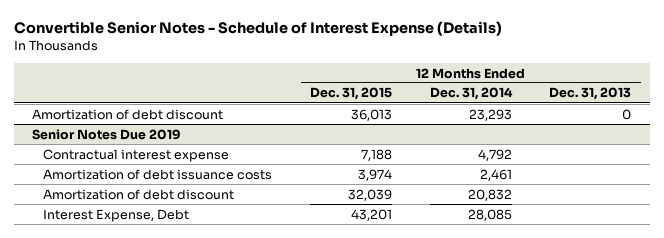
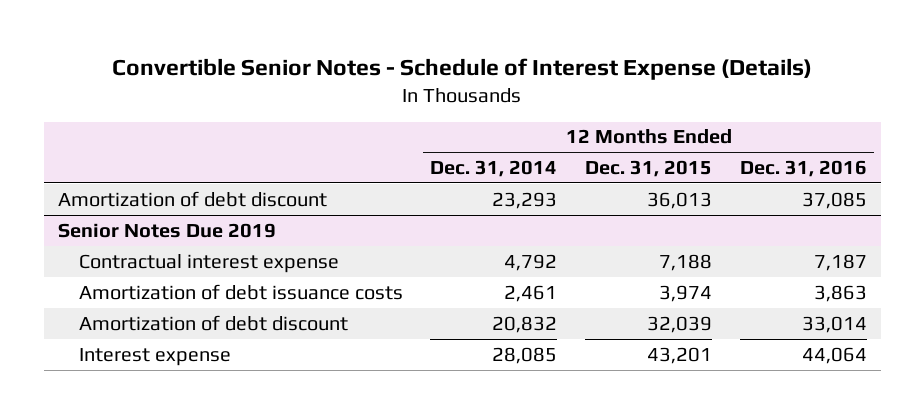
[549,87,632,101] Dec. 31, 2013 -> none
none -> [739,160,867,178] Dec. 31, 2016
[43,208,190,222] Interest Expense, Debt -> [78,347,231,366] Interest expense

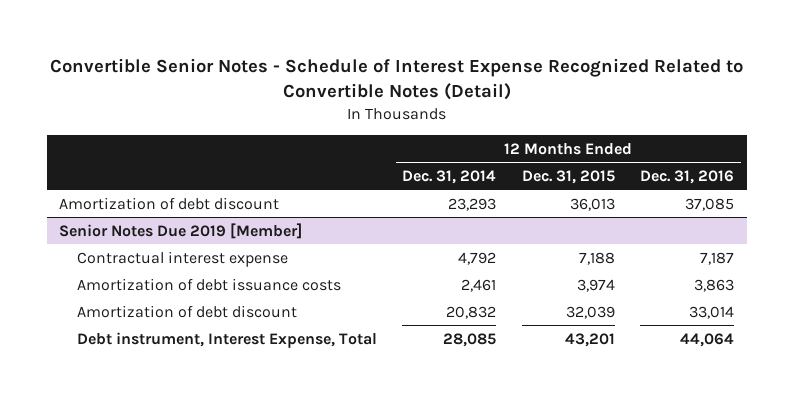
[112,57,813,80] Convertible Senior Notes - Schedule of Interest Expense (Details) -> [49,57,743,100] Convertible Senior Notes - Schedule of Interest Expense Recognized Related to Convertible Notes (Detail)
[57,222,276,238] Senior Notes Due 2019 -> [59,222,303,239] Senior Notes Due 2019 [Member]
[78,347,231,366] Interest expense -> [76,331,377,348] Debt instrument, Interest Expense, Total

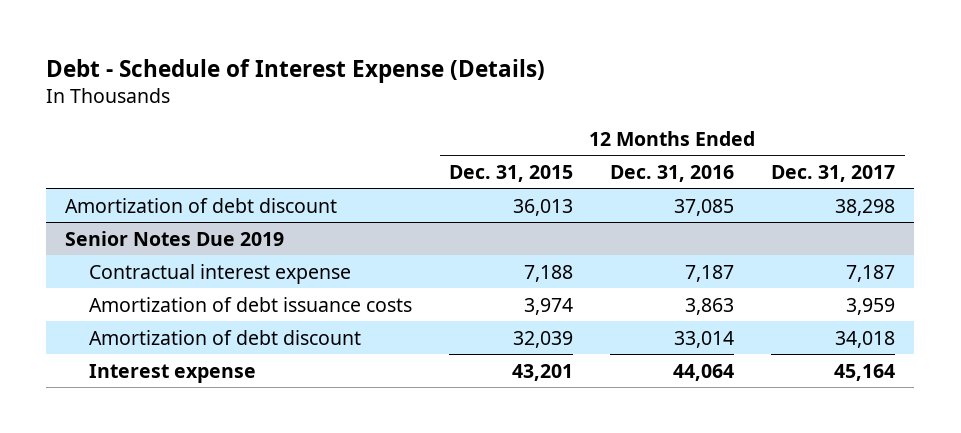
[49,57,743,100] Convertible Senior Notes - Schedule of Interest Expense Recognized Related to Convertible Notes (Detail) -> [46,58,546,83] Debt - Schedule of Interest Expense (Details)
[402,169,497,184] Dec. 31, 2014 -> none
none -> [771,164,896,182] Dec. 31, 2017
[59,222,303,239] Senior Notes Due 2019 [Member] -> [65,230,285,246] Senior Notes Due 2019
[76,331,377,348] Debt instrument, Interest Expense, Total -> [88,363,256,383] Interest expense

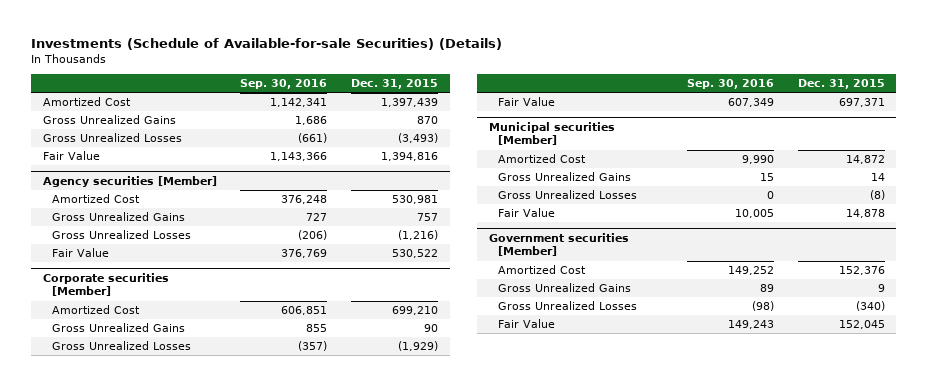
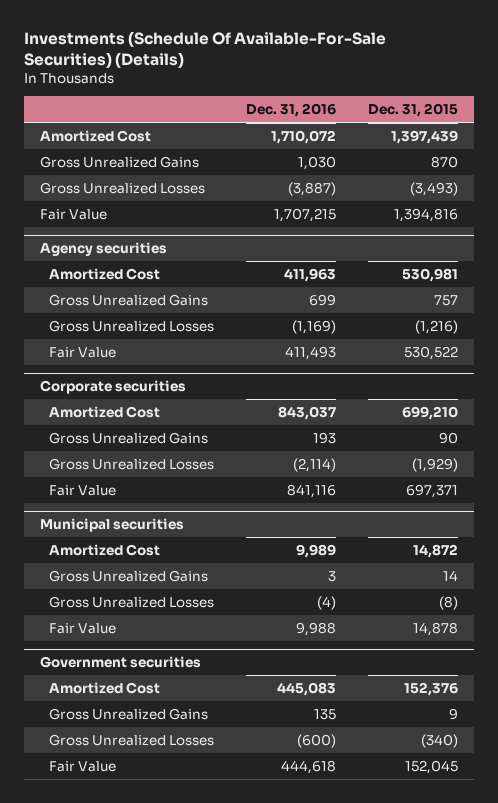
[30,38,502,51] Investments (Schedule of Available-for-sale Securities) (Details) -> [23,31,386,69] Investments (Schedule Of Available-For-Sale Securities) (Details)
[240,79,328,90] Sep. 30, 2016 -> none
none -> [246,103,337,118] Dec. 31, 2016
[42,175,217,187] Agency securities [Member] -> [39,242,167,257] Agency securities
[42,272,169,297] Corporate securities [Member] -> [39,380,186,395] Corporate securities
[489,121,616,146] Municipal securities [Member] -> [39,518,184,533] Municipal securities
[489,232,630,257] Government securities [Member] -> [39,656,201,669] Government securities

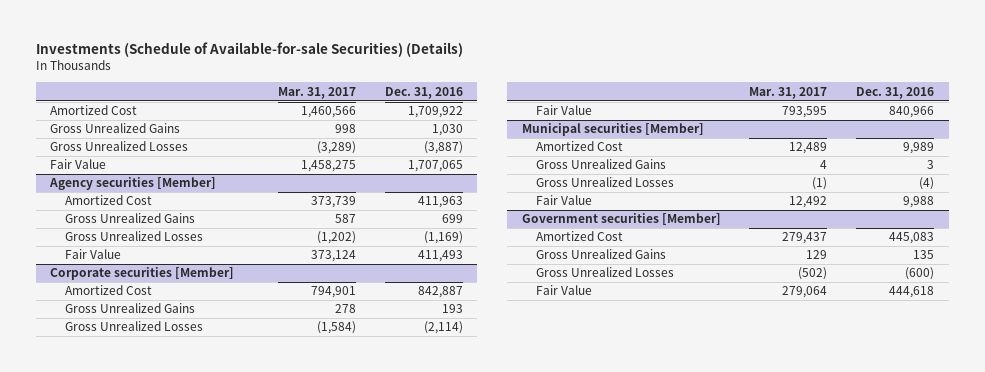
[23,31,386,69] Investments (Schedule Of Available-For-Sale Securities) (Details) -> [36,42,464,58] Investments (Schedule of Available-for-sale Securities) (Details)
[368,103,459,118] Dec. 31, 2015 -> none
none -> [278,86,357,99] Mar. 31, 2017
[271,129,337,144] 1,710,072 -> [408,106,464,119] 1,709,922
[274,207,337,222] 1,707,215 -> [408,160,464,173] 1,707,065
[39,242,167,257] Agency securities -> [49,177,217,191] Agency securities [Member]
[39,380,186,395] Corporate securities -> [50,267,235,281] Corporate securities [Member]
[278,405,337,420] 843,037 -> [418,286,464,299] 842,887
[287,483,337,498] 841,116 -> [889,106,935,119] 840,966
[39,518,184,533] Municipal securities -> [521,123,704,137] Municipal securities [Member]
[39,656,201,669] Government securities -> [521,213,721,226] Government securities [Member]

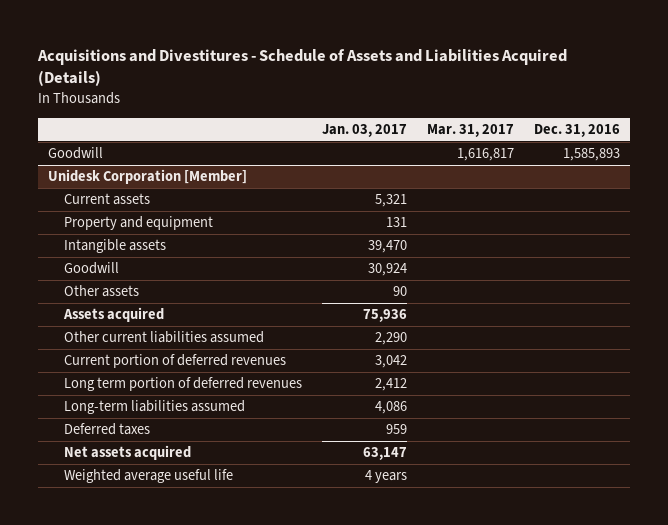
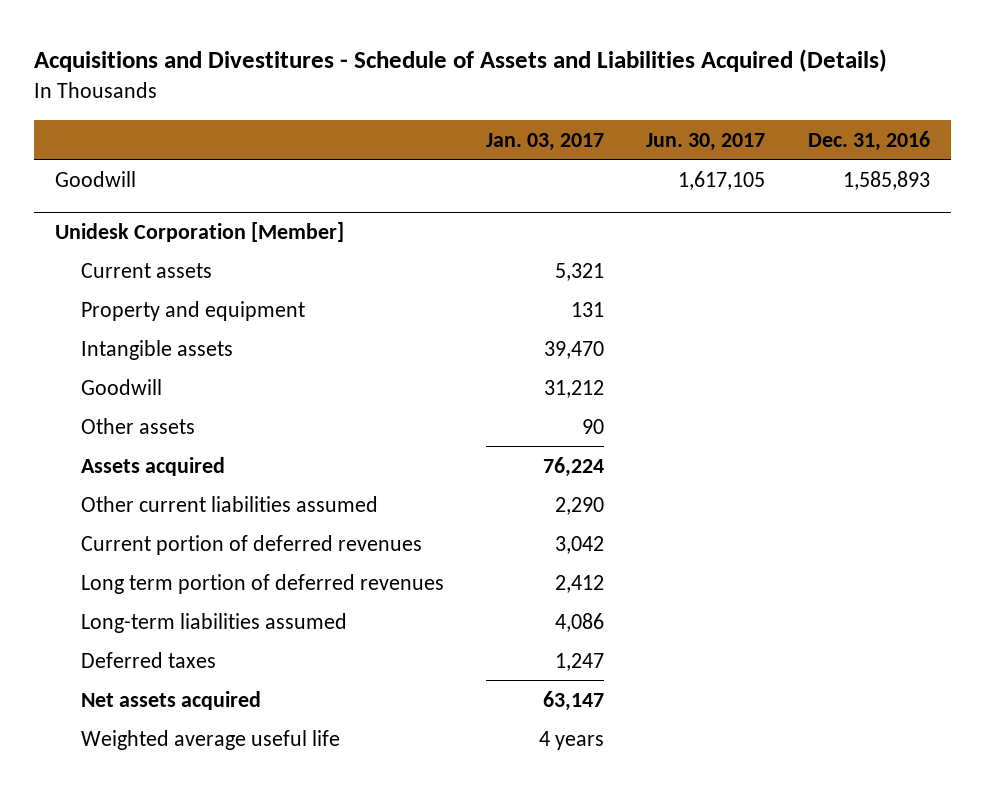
[426,123,514,137] Mar. 31, 2017 -> none
none -> [646,132,766,151] Jun. 30, 2017
[368,263,408,277] 30,924 -> [544,379,605,398] 31,212
[363,309,408,323] 75,936 -> [543,456,605,477] 76,224
[386,424,408,435] 959 -> [555,652,605,671] 1,247

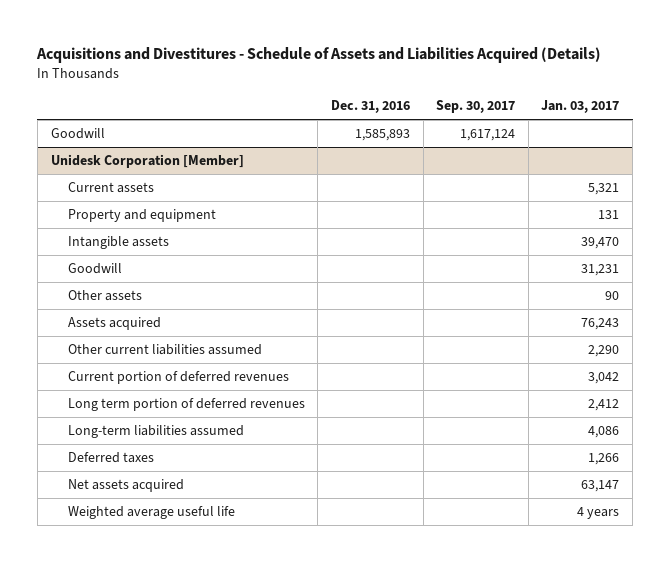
[646,132,766,151] Jun. 30, 2017 -> none
none -> [436,100,516,114] Sep. 30, 2017
[544,379,605,398] 31,212 -> [581,264,620,277] 31,231
[543,456,605,477] 76,224 -> [581,318,620,331] 76,243
[555,652,605,671] 1,247 -> [588,453,620,466] 1,266

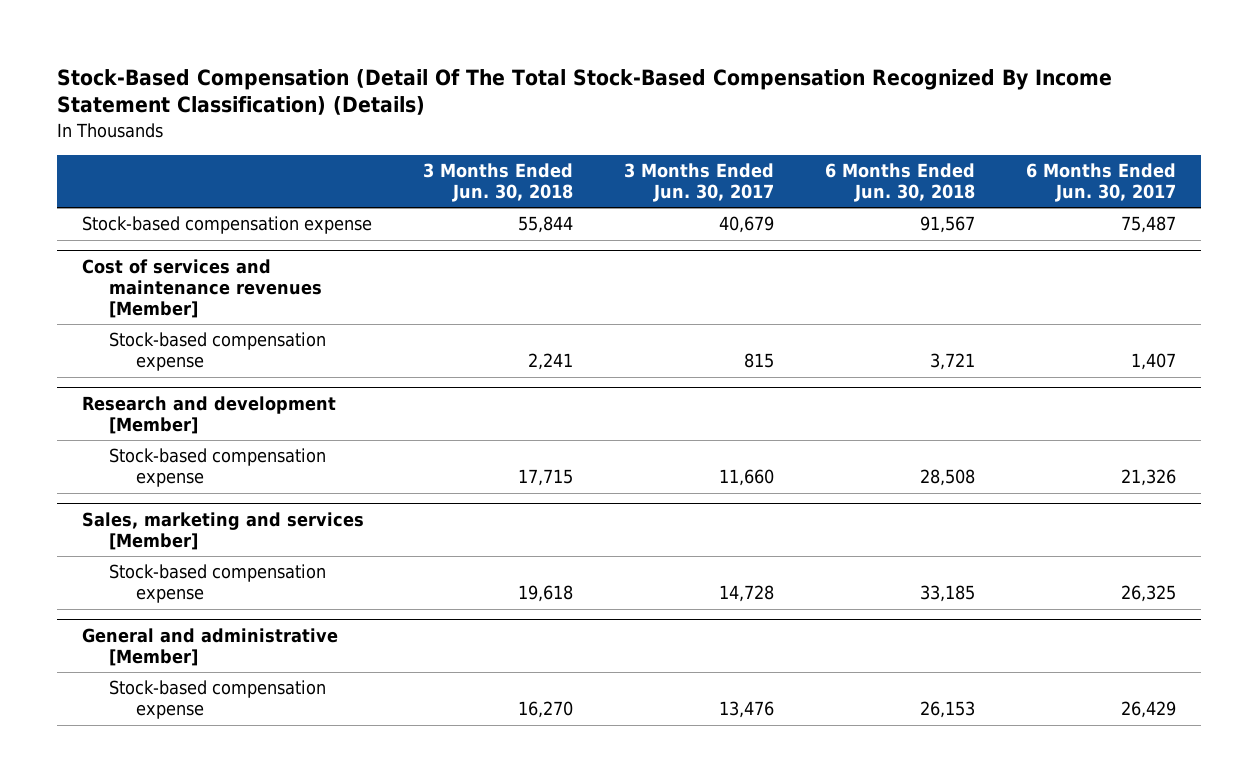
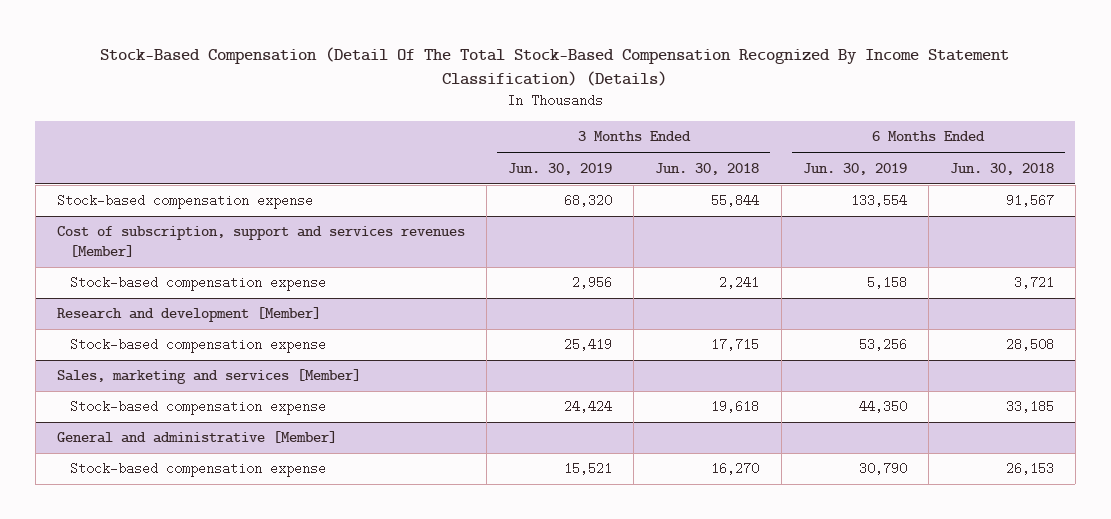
[623,163,774,203] 3 Months Ended Jun. 30, 2017 -> none
[1025,163,1176,203] 6 Months Ended Jun. 30, 2017 -> none
none -> [508,162,613,175] Jun. 30, 2019
none -> [802,162,907,175] Jun. 30, 2019
[82,258,323,318] Cost of services and maintenance revenues [Member] -> [57,226,466,258] Cost of subscription, support and services revenues [Member]

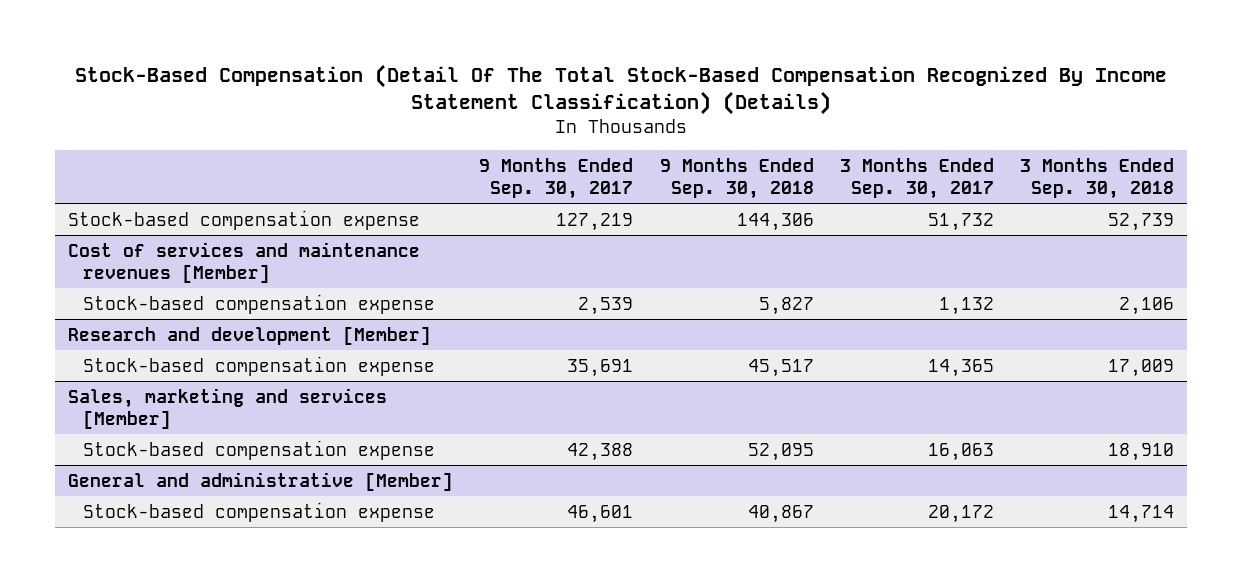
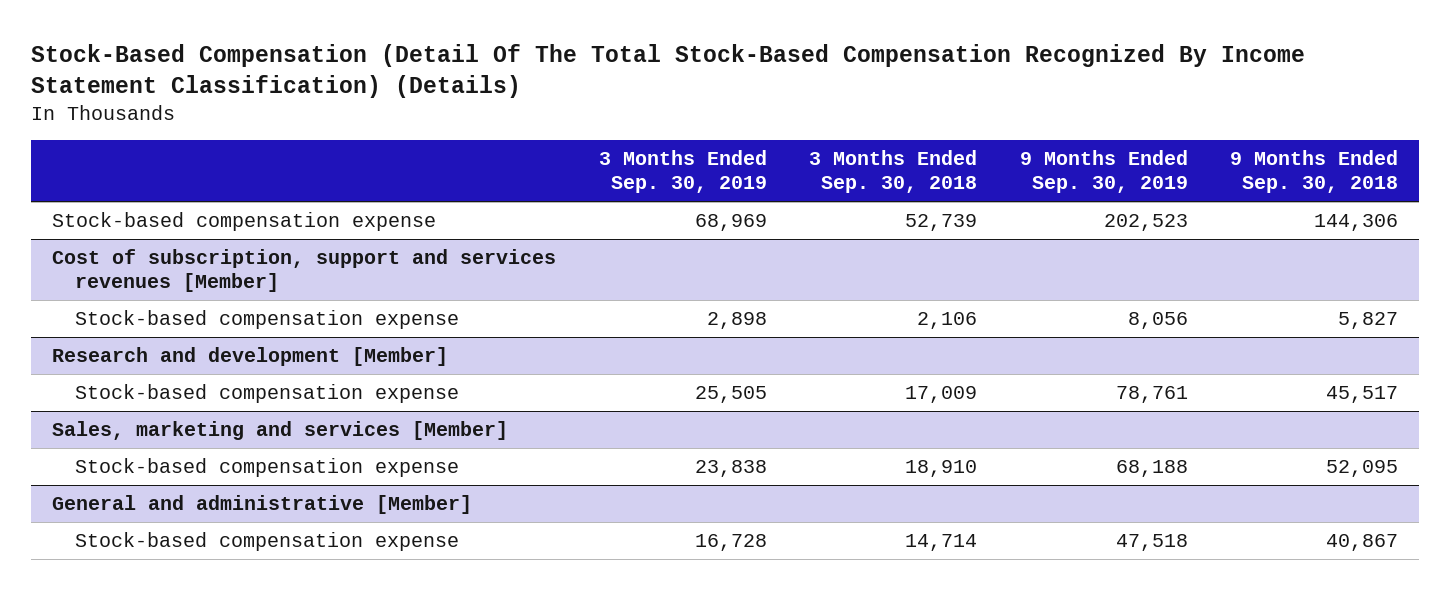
[479,157,634,199] 9 Months Ended Sep. 30, 2017 -> none
[839,157,994,199] 3 Months Ended Sep. 30, 2017 -> none
none -> [598,150,767,194] 3 Months Ended Sep. 30, 2019
none -> [1019,150,1188,194] 9 Months Ended Sep. 30, 2019
[68,241,421,283] Cost of services and maintenance revenues [Member] -> [52,249,557,292] Cost of subscription, support and services revenues [Member]

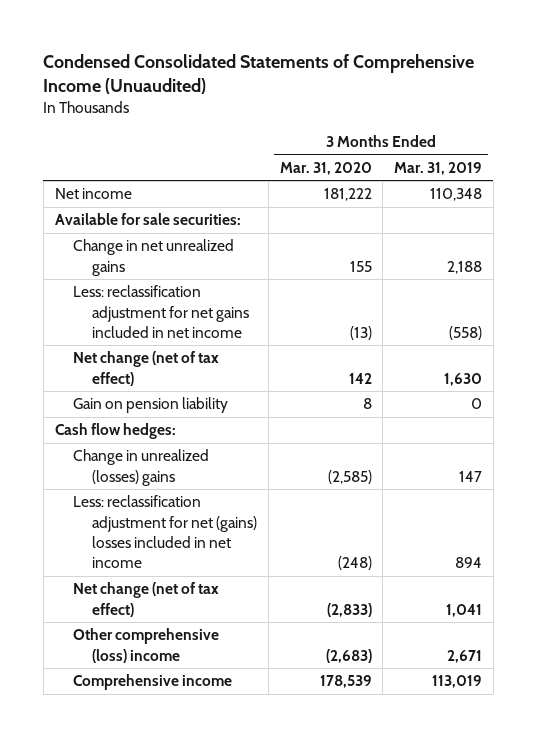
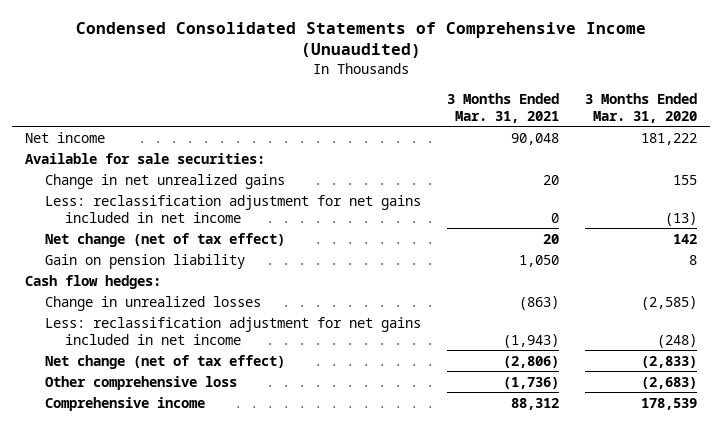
[394,161,483,175] Mar. 31, 2019 -> none
none -> [447,92,560,123] 3 Months Ended Mar. 31, 2021
[73,449,210,486] Change in unrealized (losses) gains -> [45,295,262,311] Change in unrealized losses
[73,495,258,569] Less: reclassification adjustment for net (gains) losses included in net income -> [45,316,422,345] Less: reclassification adjustment for net gains included in net income
[73,628,220,663] Other comprehensive (loss) income -> [45,375,238,390] Other comprehensive loss

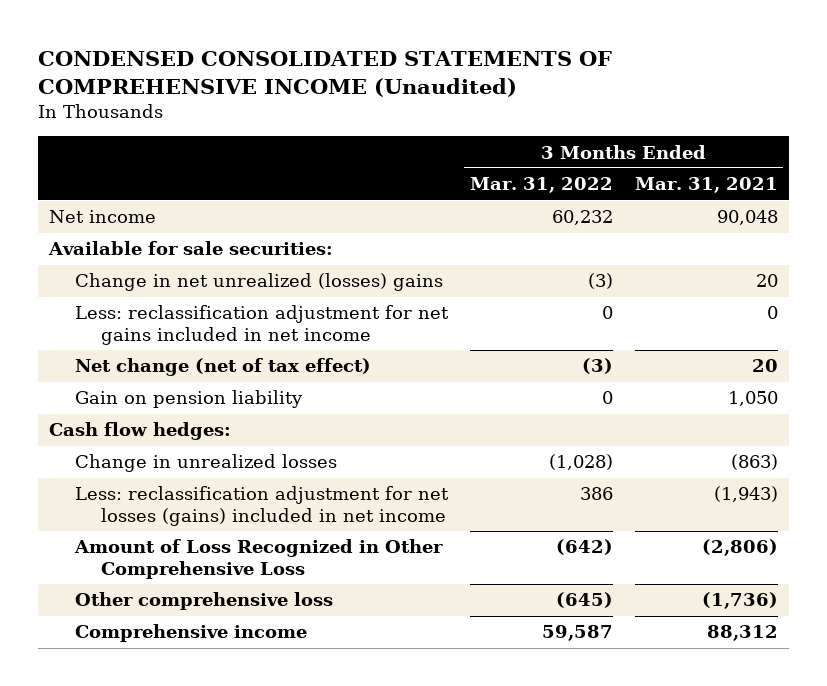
[76,21,647,59] Condensed Consolidated Statements of Comprehensive Income (Unuaudited) -> [38,51,613,98] CONDENSED CONSOLIDATED STATEMENTS OF COMPREHENSIVE INCOME (Unaudited)
[584,92,697,123] 3 Months Ended Mar. 31, 2020 -> none
none -> [469,177,613,194] Mar. 31, 2022
[45,173,286,189] Change in net unrealized gains -> [75,273,444,292] Change in net unrealized (losses) gains
[45,316,422,345] Less: reclassification adjustment for net gains included in net income -> [75,486,450,527] Less: reclassification adjustment for net losses (gains) included in net income
[45,354,286,369] Net change (net of tax effect) -> [74,539,444,580] Amount of Loss Recognized in Other Comprehensive Loss

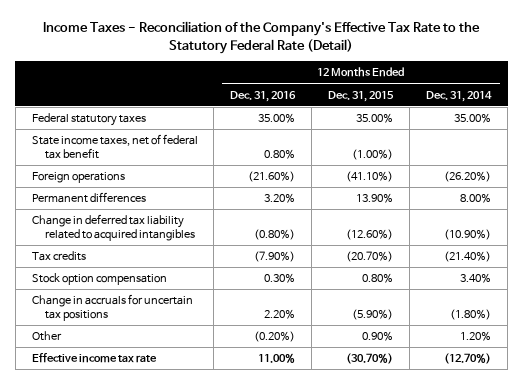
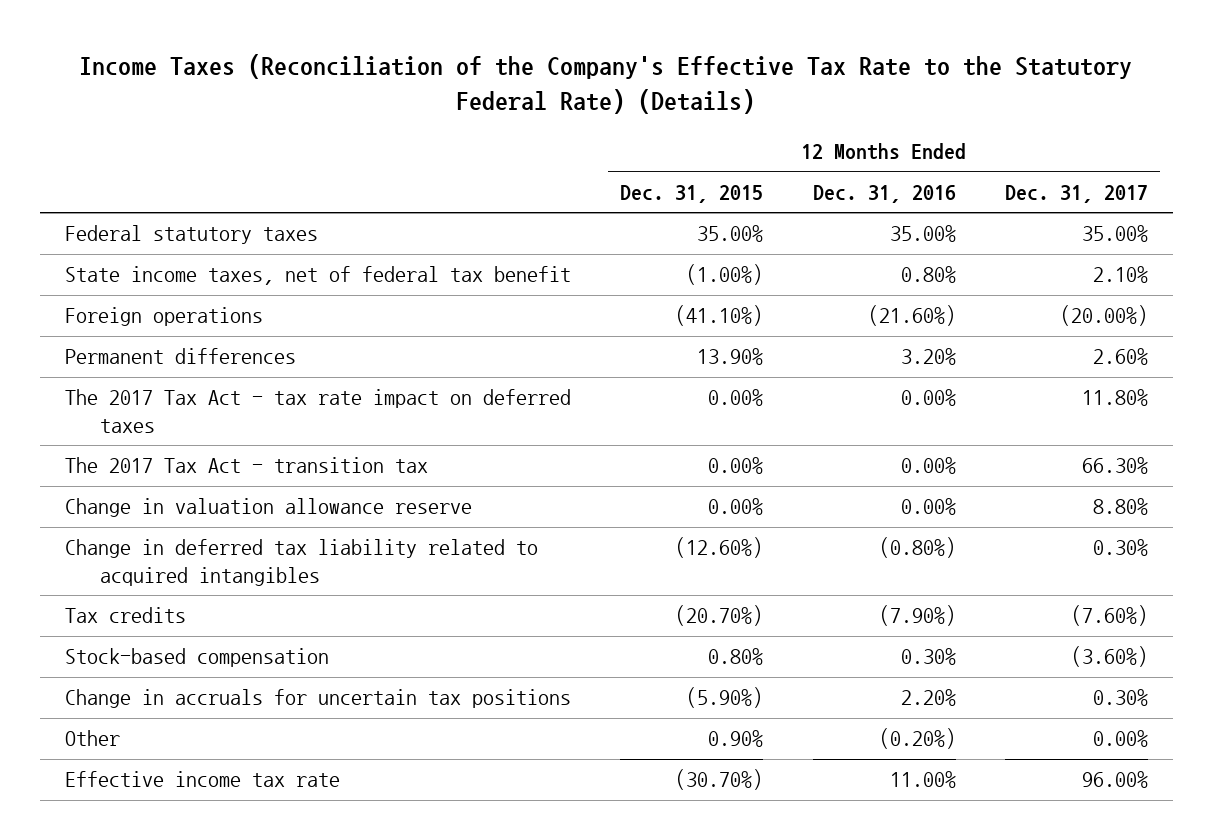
[43,21,481,54] Income Taxes - Reconciliation of the Company's Effective Tax Rate to the Statutory Federal Rate (Detail) -> [79,54,1133,114] Income Taxes (Reconciliation of the Company's Effective Tax Rate to the Statutory Federal Rate) (Details)
[426,90,493,102] Dec. 31, 2014 -> none
none -> [1005,184,1149,203] Dec. 31, 2017
none -> [64,389,571,433] The 2017 Tax Act - tax rate impact on deferred taxes
none -> [64,457,428,474] The 2017 Tax Act - transition tax
none -> [64,498,472,518] Change in valuation allowance reserve
[31,273,167,286] Stock option compensation -> [64,648,329,668] Stock-based compensation

